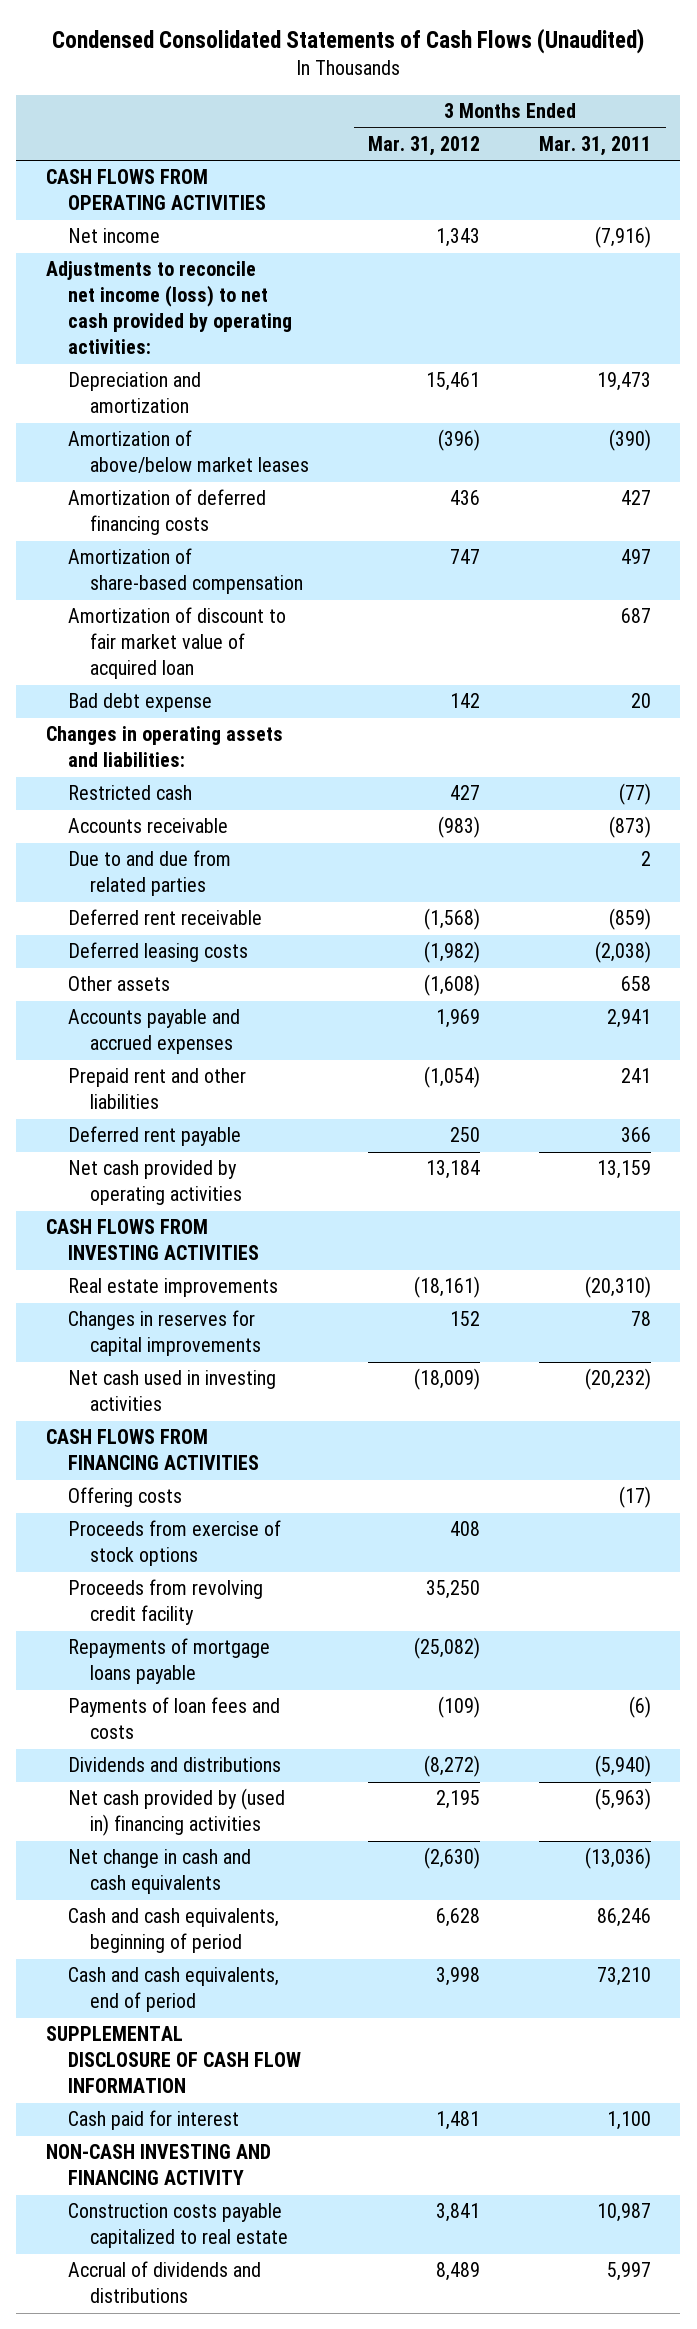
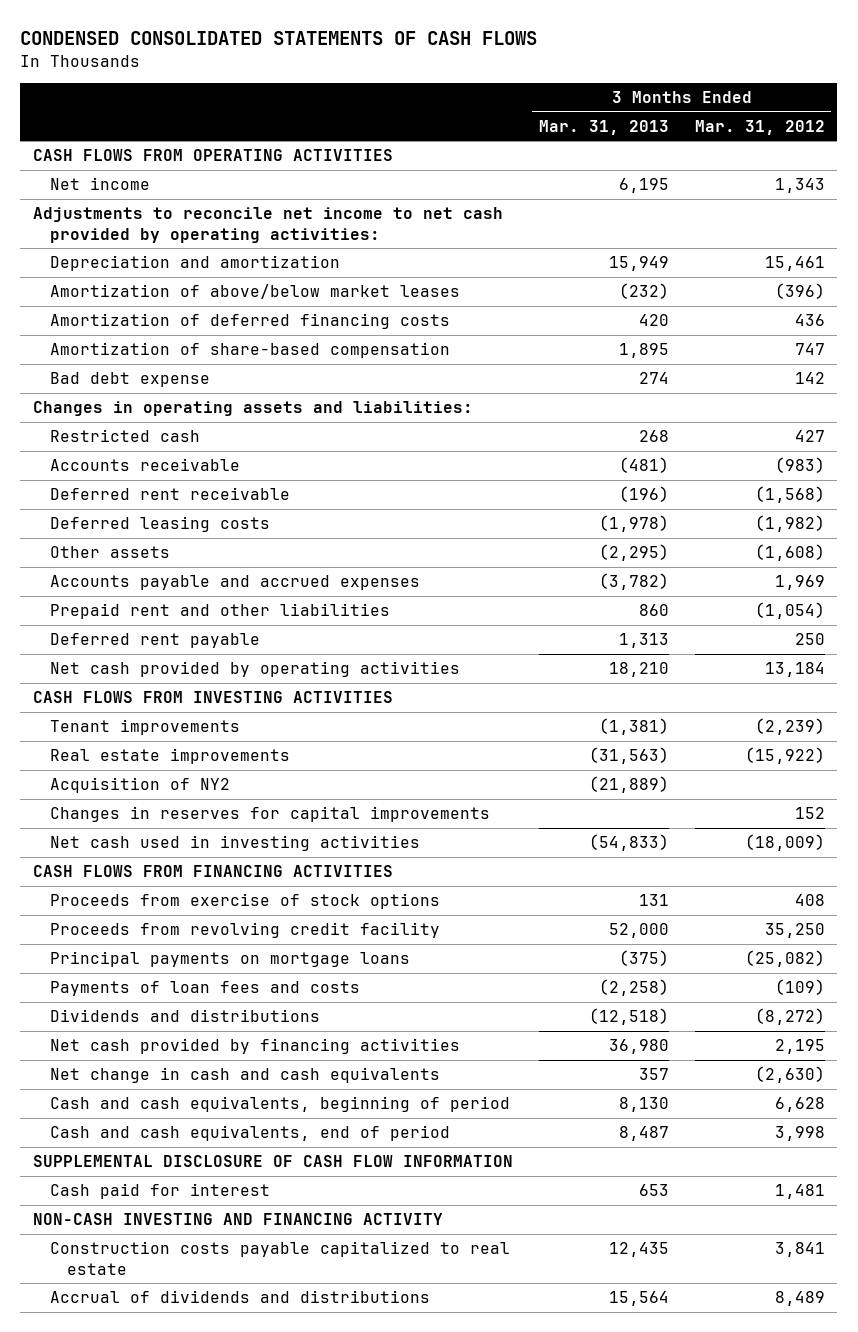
[52,27,645,54] Condensed Consolidated Statements of Cash Flows (Unaudited) -> [20,31,538,46] CONDENSED CONSOLIDATED STATEMENTS OF CASH FLOWS
[539,135,652,156] Mar. 31, 2011 -> none
none -> [538,120,669,136] Mar. 31, 2013
[45,261,293,355] Adjustments to reconcile net income (loss) to net cash provided by operating activities: -> [32,207,503,243] Adjustments to reconcile net income to net cash provided by operating activities:
[68,607,287,680] Amortization of discount to fair market value of acquired loan -> none
[68,850,232,897] Due to and due from related parties -> none
none -> [50,719,241,736] Tenant improvements
[414,1276,481,1299] (18,161) -> [744,747,825,765] (15,922)
none -> [50,777,231,794] Acquisition of NY2
[68,1487,183,1508] Offering costs -> none
[68,1638,271,1685] Repayments of mortgage loans payable -> [50,951,411,968] Principal payments on mortgage loans
[68,1788,286,1837] Net cash provided by (used in) financing activities -> [50,1038,461,1055] Net cash provided by financing activities

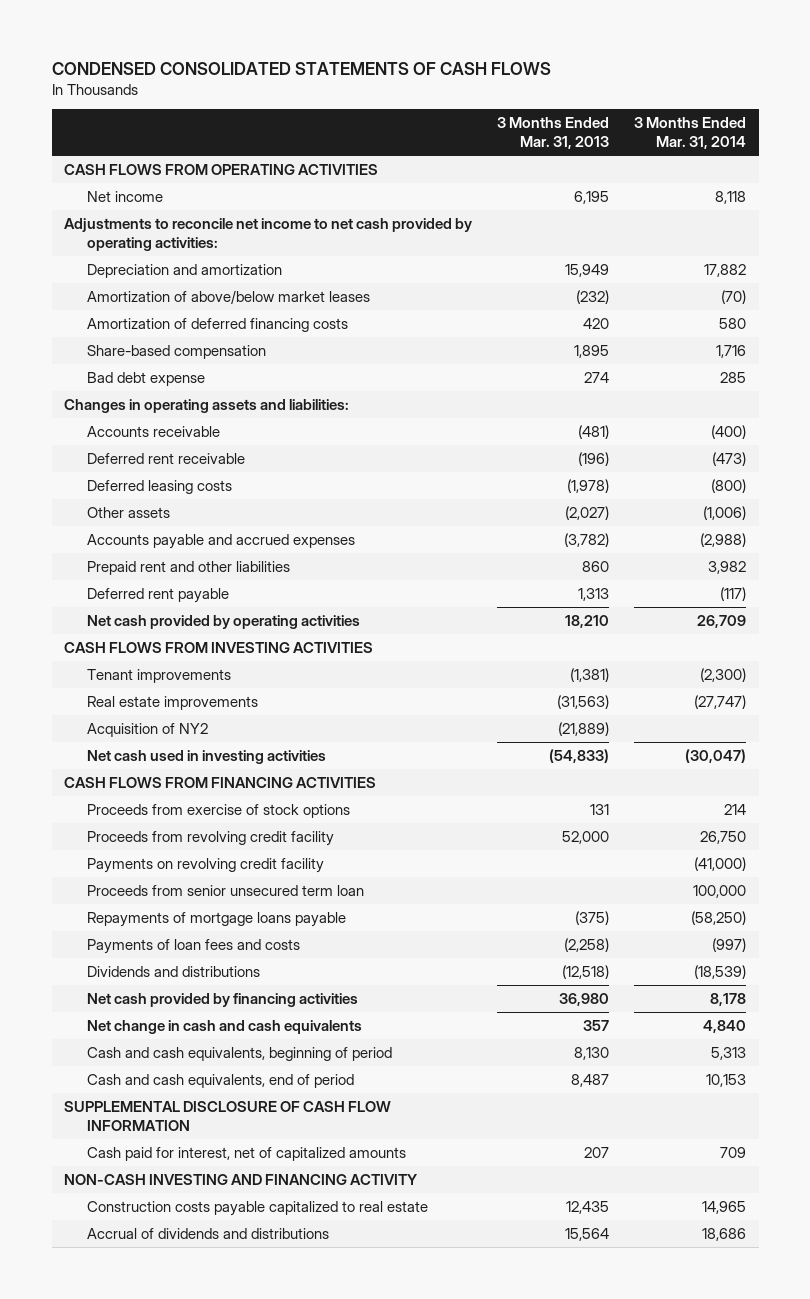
[694,120,825,136] Mar. 31, 2012 -> none
none -> [634,117,747,150] 3 Months Ended Mar. 31, 2014
[50,342,451,359] Amortization of share-based compensation -> [86,345,266,360] Share-based compensation
[50,429,201,443] Restricted cash -> none
[598,544,669,562] (2,295) -> [565,506,610,521] (2,027)
[50,806,491,823] Changes in reserves for capital improvements -> none
none -> [86,858,324,874] Payments on revolving credit facility
none -> [86,885,364,897] Proceeds from senior unsecured term loan
[50,951,411,968] Principal payments on mortgage loans -> [86,912,346,928] Repayments of mortgage loans payable
[50,1183,271,1200] Cash paid for interest -> [86,1147,406,1162] Cash paid for interest, net of capitalized amounts
[638,1184,669,1197] 653 -> [584,1147,610,1159] 207

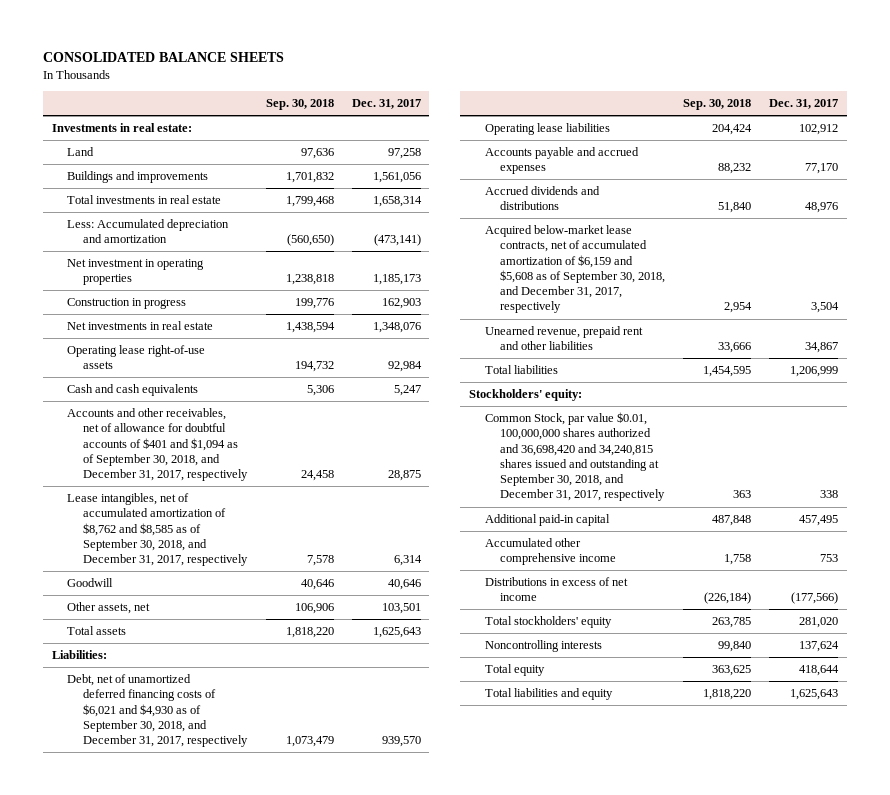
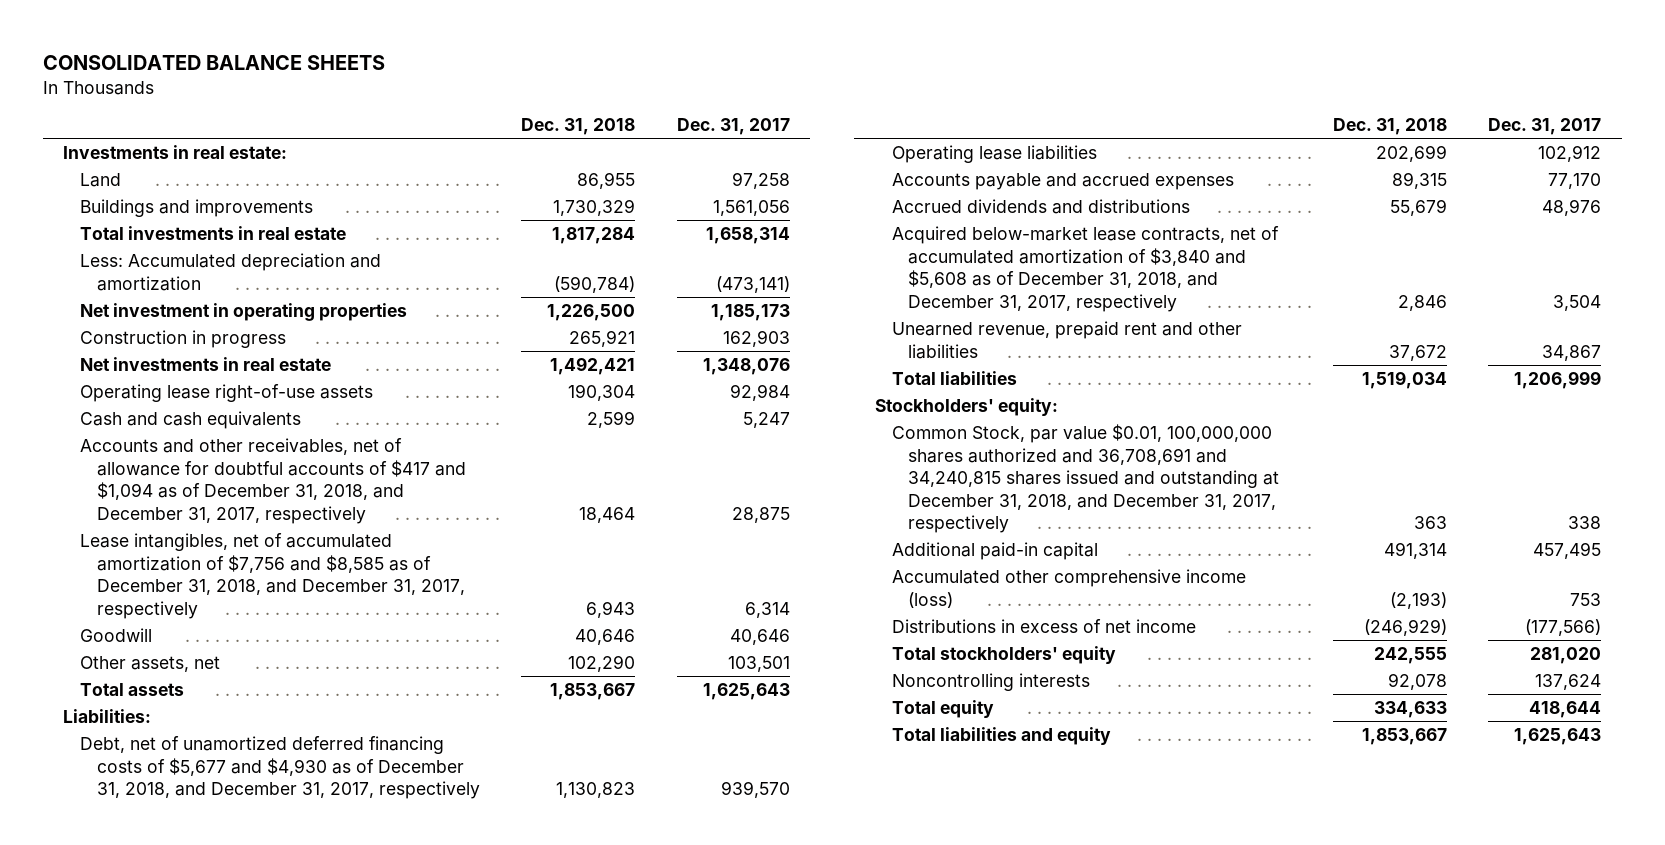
[265,99,334,111] Sep. 30, 2018 -> none
none -> [521,118,636,136] Dec. 31, 2018
[67,408,248,482] Accounts and other receivables, net of allowance for doubtful accounts of $401 and $1,094 as of September 30, 2018, and December 31, 2017, respectively -> [79,438,466,524] Accounts and other receivables, net of allowance for doubtful accounts of $417 and $1,094 as of December 31, 2018, and December 31, 2017, respectively
[67,493,248,567] Lease intangibles, net of accumulated amortization of $8,762 and $8,585 as of September 30, 2018, and December 31, 2017, respectively -> [79,533,465,619] Lease intangibles, net of accumulated amortization of $7,756 and $8,585 as of December 31, 2018, and December 31, 2017, respectively
[67,674,248,748] Debt, net of unamortized deferred financing costs of $6,021 and $4,930 as of September 30, 2018, and December 31, 2017, respectively -> [79,736,480,800] Debt, net of unamortized deferred financing costs of $5,677 and $4,930 as of December 31, 2018, and December 31, 2017, respectively
[484,225,666,314] Acquired below-market lease contracts, net of accumulated amortization of $6,159 and $5,608 as of September 30, 2018, and December 31, 2017, respectively -> [891,226,1279,312] Acquired below-market lease contracts, net of accumulated amortization of $3,840 and $5,608 as of December 31, 2018, and December 31, 2017, respectively
[484,412,666,502] Common Stock, par value $0.01, 100,000,000 shares authorized and 36,698,420 and 34,240,815 shares issued and outstanding at September 30, 2018, and December 31, 2017, respectively -> [891,424,1280,534] Common Stock, par value $0.01, 100,000,000 shares authorized and 36,708,691 and 34,240,815 shares issued and outstanding at December 31, 2018, and December 31, 2017, respectively
[484,538,617,566] Accumulated other comprehensive income -> [891,569,1246,608] Accumulated other comprehensive income (loss)

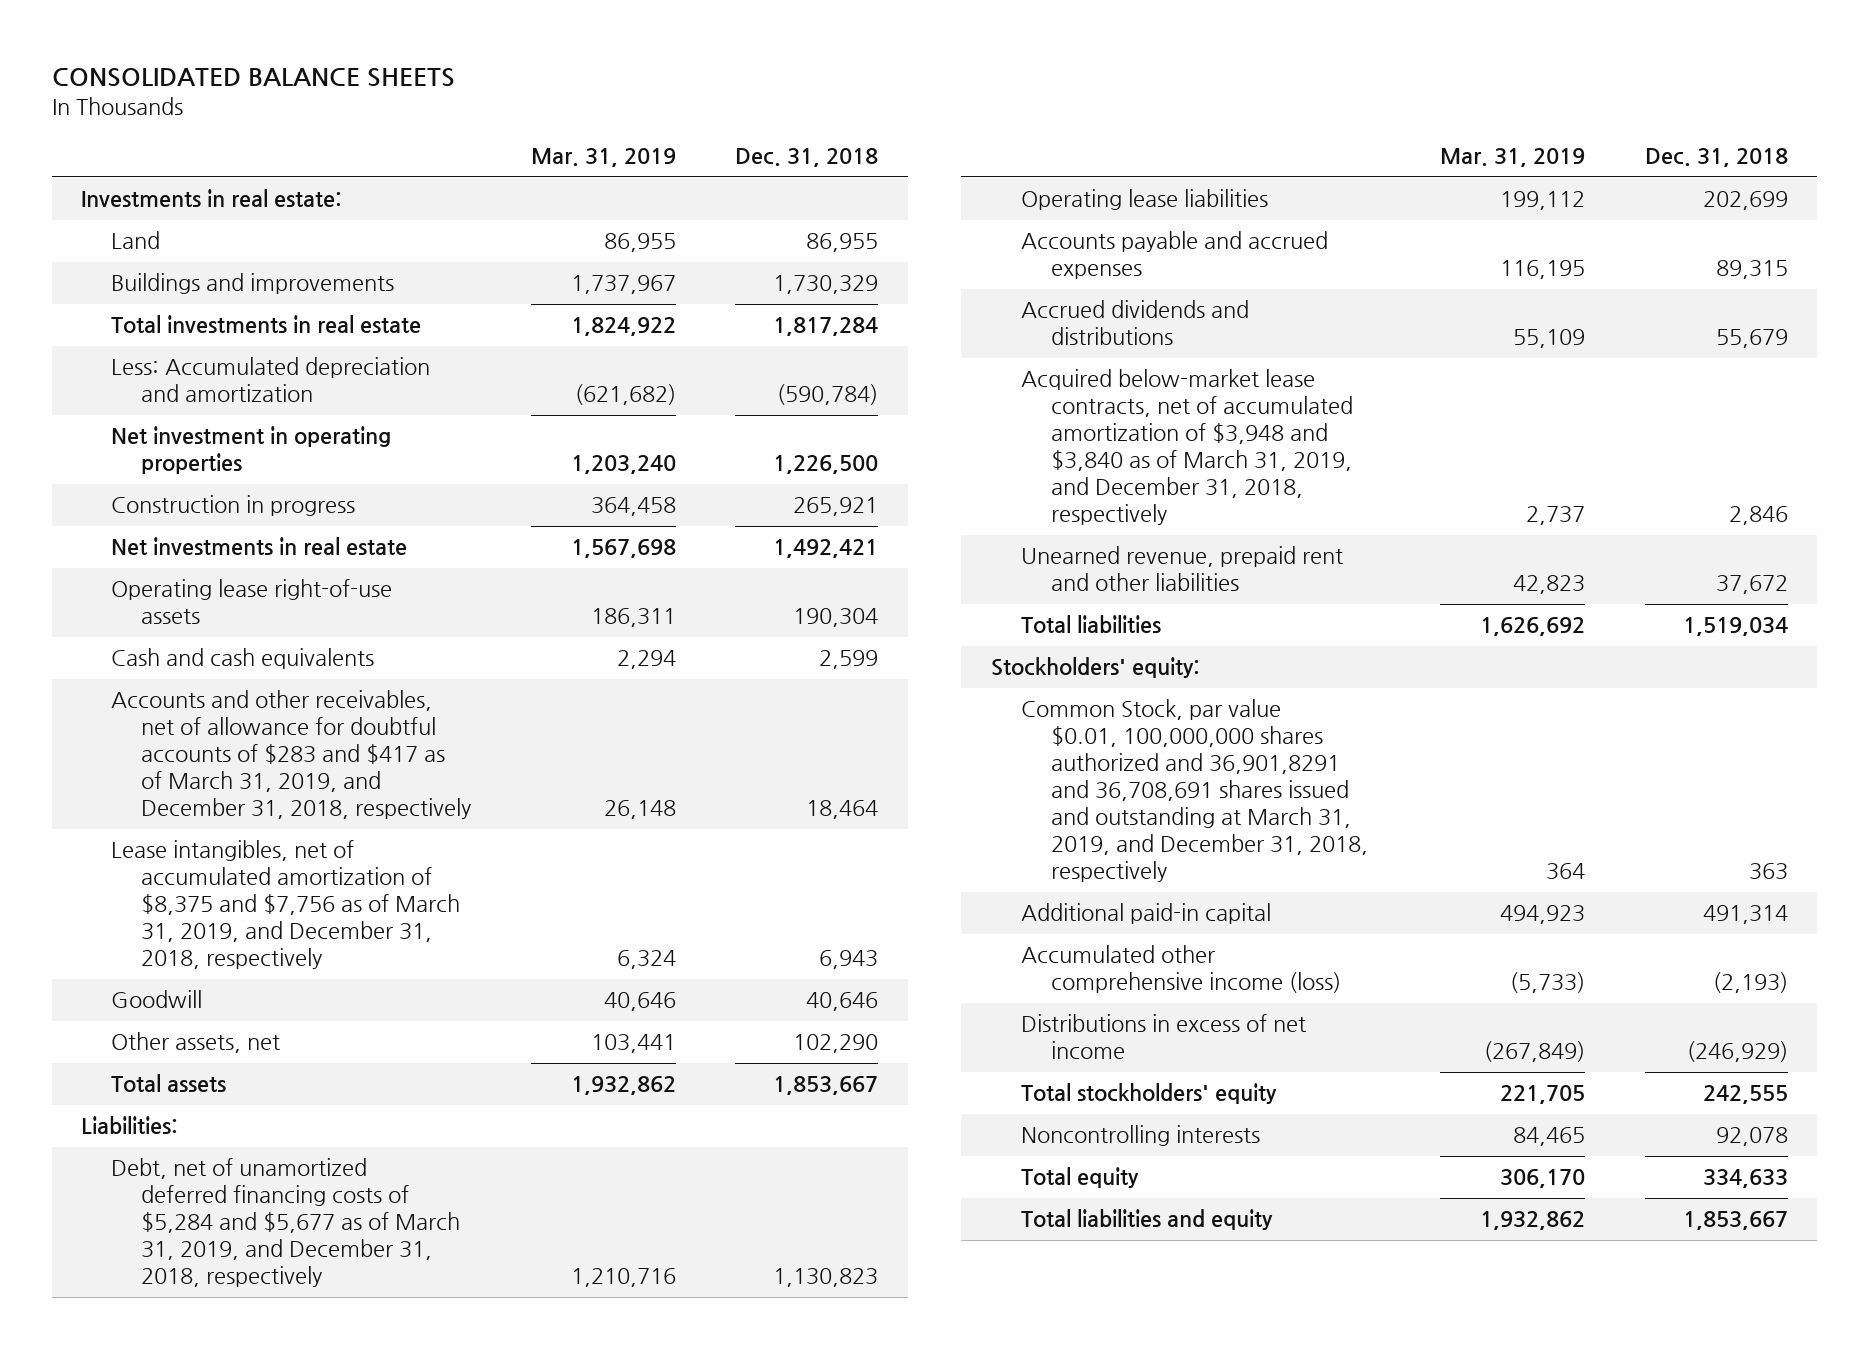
[676,118,790,136] Dec. 31, 2017 -> none
none -> [530,148,676,168] Mar. 31, 2019
[79,438,466,524] Accounts and other receivables, net of allowance for doubtful accounts of $417 and $1,094 as of December 31, 2018, and December 31, 2017, respectively -> [111,690,472,820] Accounts and other receivables, net of allowance for doubtful accounts of $283 and $417 as of March 31, 2019, and December 31, 2018, respectively
[79,533,465,619] Lease intangibles, net of accumulated amortization of $7,756 and $8,585 as of December 31, 2018, and December 31, 2017, respectively -> [111,840,461,970] Lease intangibles, net of accumulated amortization of $8,375 and $7,756 as of March 31, 2019, and December 31, 2018, respectively
[79,736,480,800] Debt, net of unamortized deferred financing costs of $5,677 and $4,930 as of December 31, 2018, and December 31, 2017, respectively -> [111,1158,461,1288] Debt, net of unamortized deferred financing costs of $5,284 and $5,677 as of March 31, 2019, and December 31, 2018, respectively
[891,226,1279,312] Acquired below-market lease contracts, net of accumulated amortization of $3,840 and $5,608 as of December 31, 2018, and December 31, 2017, respectively -> [1020,369,1353,526] Acquired below-market lease contracts, net of accumulated amortization of $3,948 and $3,840 as of March 31, 2019, and December 31, 2018, respectively
[891,424,1280,534] Common Stock, par value $0.01, 100,000,000 shares authorized and 36,708,691 and 34,240,815 shares issued and outstanding at December 31, 2018, and December 31, 2017, respectively -> [1020,699,1368,883] Common Stock, par value $0.01, 100,000,000 shares authorized and 36,901,8291 and 36,708,691 shares issued and outstanding at March 31, 2019, and December 31, 2018, respectively

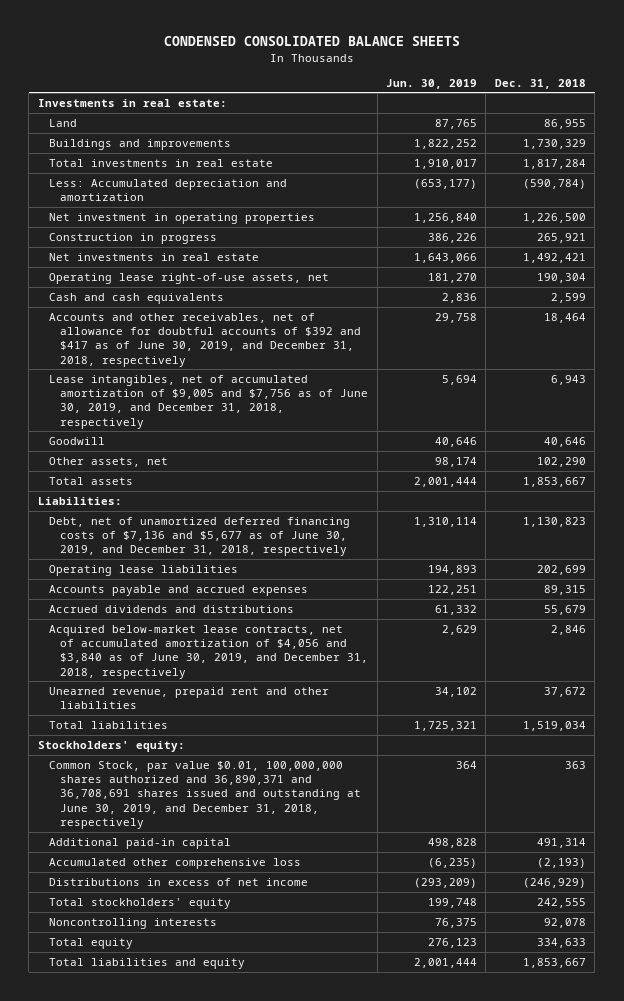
[51,67,455,87] CONSOLIDATED BALANCE SHEETS -> [163,36,460,47] CONDENSED CONSOLIDATED BALANCE SHEETS
[530,148,676,168] Mar. 31, 2019 -> none
none -> [386,78,478,89] Jun. 30, 2019
[111,579,393,625] Operating lease right-of-use assets -> [49,272,330,284] Operating lease right-of-use assets, net
[111,690,472,820] Accounts and other receivables, net of allowance for doubtful accounts of $283 and $417 as of March 31, 2019, and December 31, 2018, respectively -> [49,312,362,367] Accounts and other receivables, net of allowance for doubtful accounts of $392 and $417 as of June 30, 2019, and December 31, 2018, respectively
[111,840,461,970] Lease intangibles, net of accumulated amortization of $8,375 and $7,756 as of March 31, 2019, and December 31, 2018, respectively -> [49,374,369,429] Lease intangibles, net of accumulated amortization of $9,005 and $7,756 as of June 30, 2019, and December 31, 2018, respectively
[111,1158,461,1288] Debt, net of unamortized deferred financing costs of $5,284 and $5,677 as of March 31, 2019, and December 31, 2018, respectively -> [49,516,351,557] Debt, net of unamortized deferred financing costs of $7,136 and $5,677 as of June 30, 2019, and December 31, 2018, respectively
[1020,369,1353,526] Acquired below-market lease contracts, net of accumulated amortization of $3,948 and $3,840 as of March 31, 2019, and December 31, 2018, respectively -> [49,624,369,679] Acquired below-market lease contracts, net of accumulated amortization of $4,056 and $3,840 as of June 30, 2019, and December 31, 2018, respectively
[1020,699,1368,883] Common Stock, par value $0.01, 100,000,000 shares authorized and 36,901,8291 and 36,708,691 shares issued and outstanding at March 31, 2019, and December 31, 2018, respectively -> [49,760,362,829] Common Stock, par value $0.01, 100,000,000 shares authorized and 36,890,371 and 36,708,691 shares issued and outstanding at June 30, 2019, and December 31, 2018, respectively
[1020,945,1341,994] Accumulated other comprehensive income (loss) -> [49,857,302,869] Accumulated other comprehensive loss

